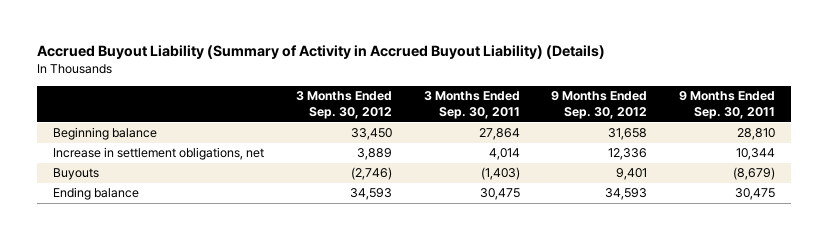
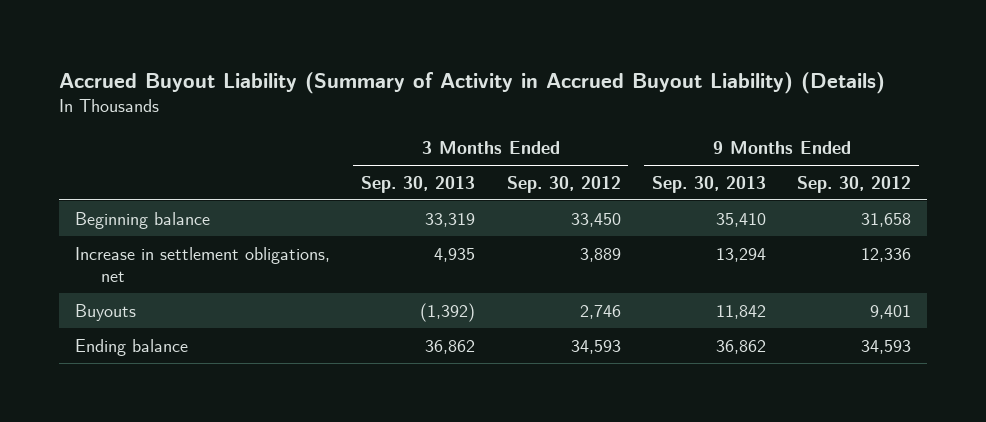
[423,91,520,120] 3 Months Ended Sep. 30, 2011 -> none
[679,91,776,120] 9 Months Ended Sep. 30, 2011 -> none
none -> [361,175,476,193] Sep. 30, 2013
none -> [651,175,766,193] Sep. 30, 2013
[350,167,392,181] (2,746) -> [579,304,621,319] 2,746

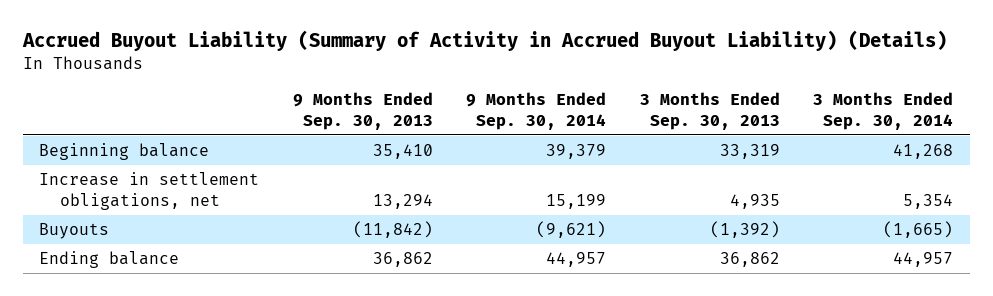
[506,175,621,193] Sep. 30, 2012 -> none
[797,175,912,193] Sep. 30, 2012 -> none
none -> [466,92,607,130] 9 Months Ended Sep. 30, 2014
none -> [813,92,954,130] 3 Months Ended Sep. 30, 2014
[715,304,766,319] 11,842 -> [352,221,433,239] (11,842)

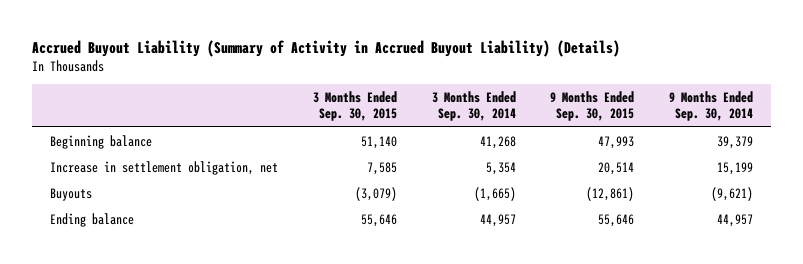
[292,92,433,130] 9 Months Ended Sep. 30, 2013 -> none
[639,92,780,130] 3 Months Ended Sep. 30, 2013 -> none
none -> [312,91,397,122] 3 Months Ended Sep. 30, 2015
none -> [550,91,635,122] 9 Months Ended Sep. 30, 2015
[39,172,260,210] Increase in settlement obligations, net -> [49,160,278,175] Increase in settlement obligation, net

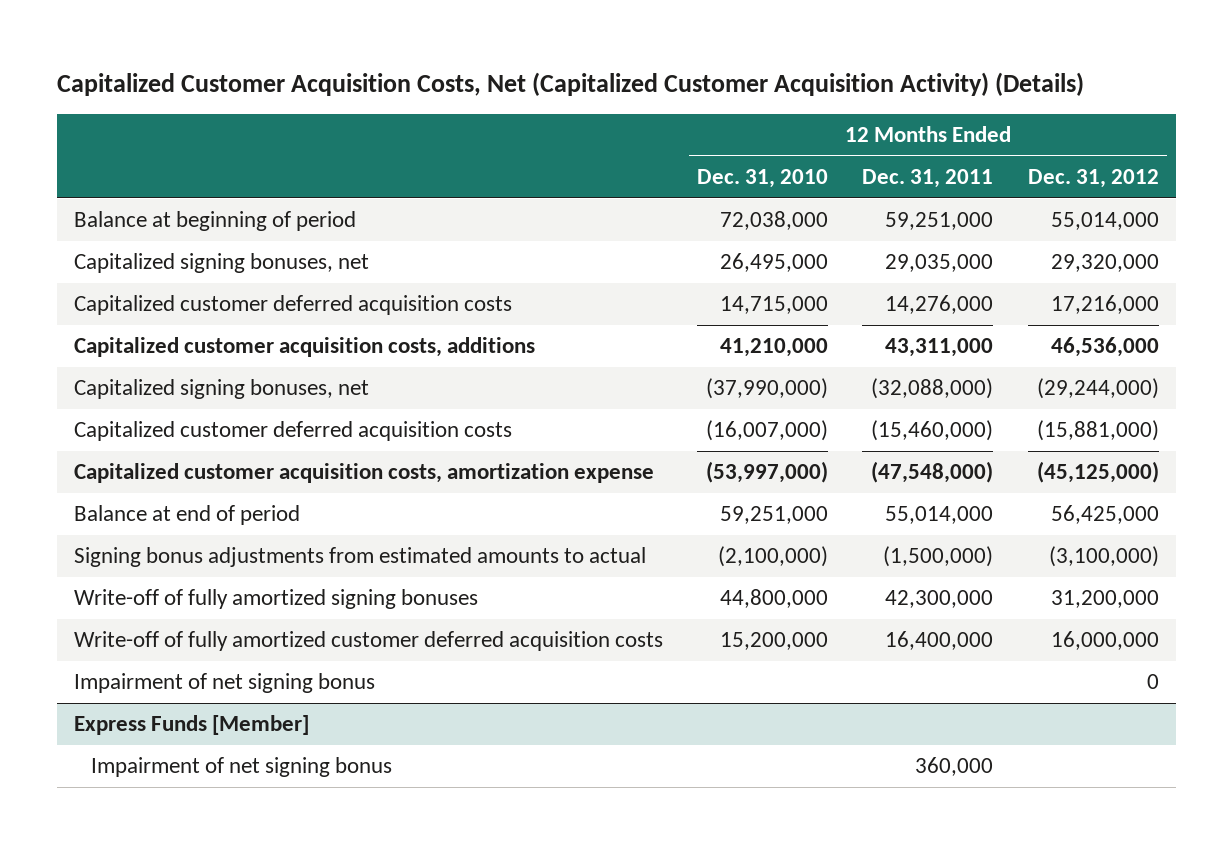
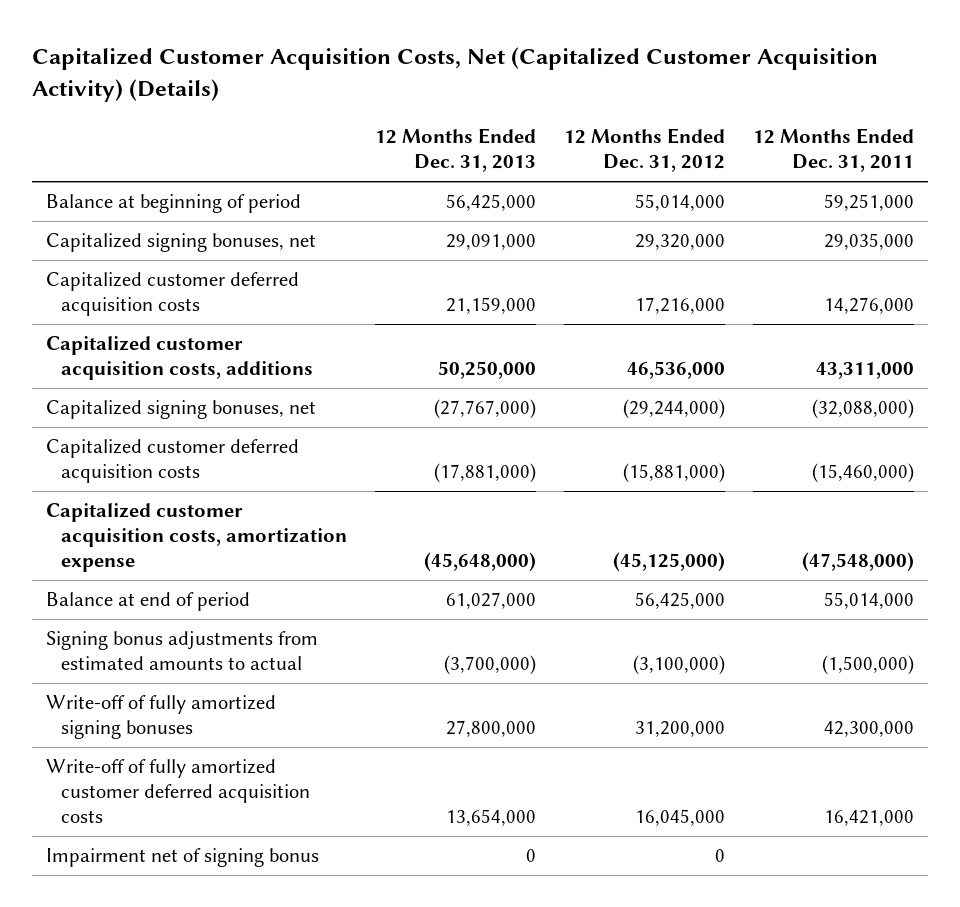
[697,169,829,189] Dec. 31, 2010 -> none
none -> [375,128,537,173] 12 Months Ended Dec. 31, 2013
[73,715,309,736] Express Funds [Member] -> none
[90,757,392,778] Impairment of net signing bonus -> none
[885,631,994,651] 16,400,000 -> [823,809,914,826] 16,421,000
[1050,631,1159,651] 16,000,000 -> [634,808,725,826] 16,045,000
[73,673,375,694] Impairment of net signing bonus -> [46,848,320,868] Impairment net of signing bonus

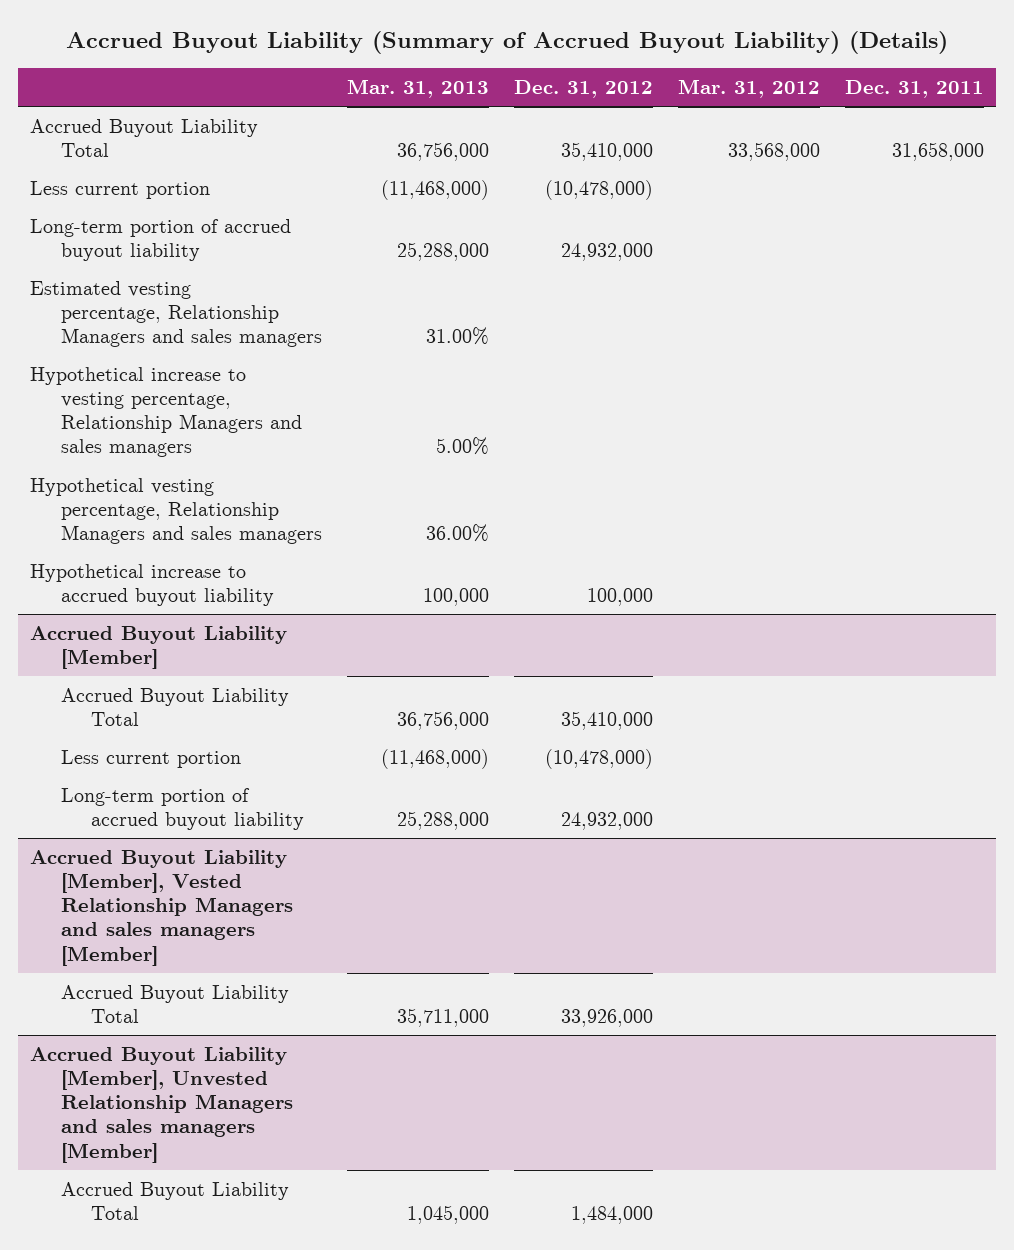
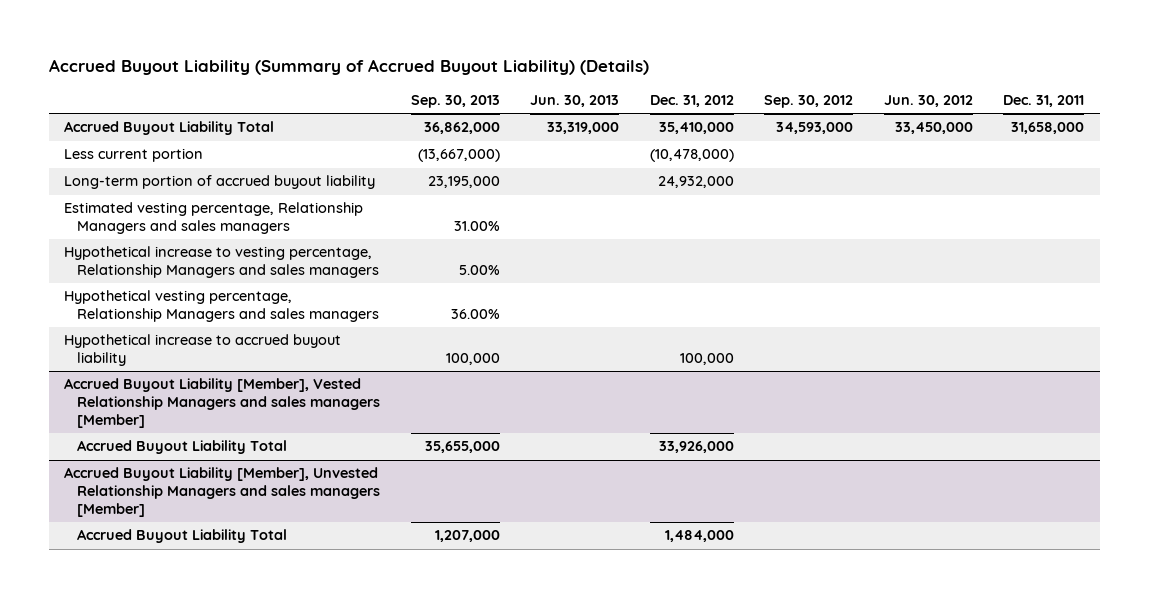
[346,78,489,98] Mar. 31, 2013 -> none
[677,78,820,98] Mar. 31, 2012 -> none
none -> [410,95,500,109] Sep. 30, 2013
none -> [530,95,620,108] Jun. 30, 2013
none -> [764,95,854,109] Sep. 30, 2012
none -> [883,95,973,108] Jun. 30, 2012
[30,625,288,670] Accrued Buyout Liability [Member] -> none
[60,687,289,727] Accrued Buyout Liability Total -> none
[60,749,241,768] Less current portion -> none
[60,787,304,831] Long-term portion of accrued buyout liability -> none

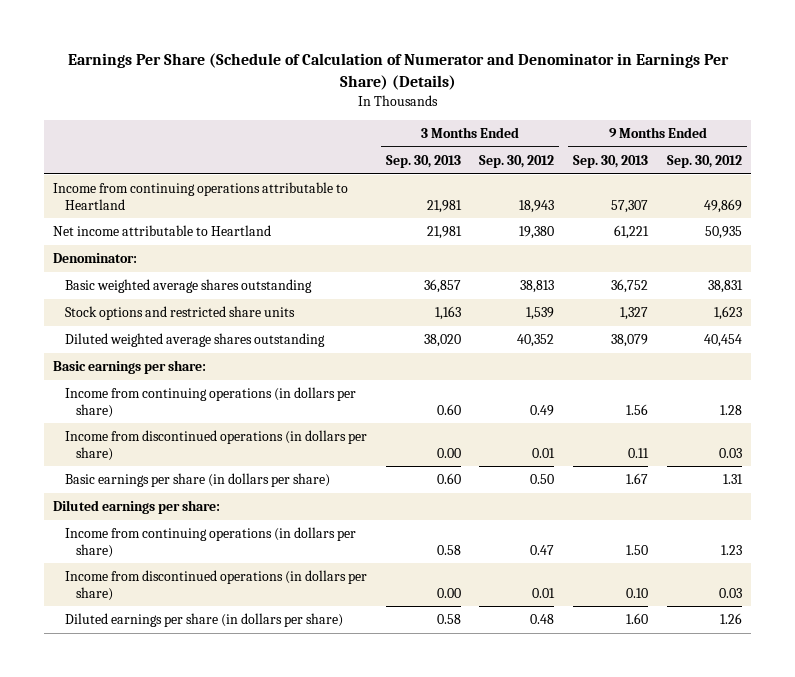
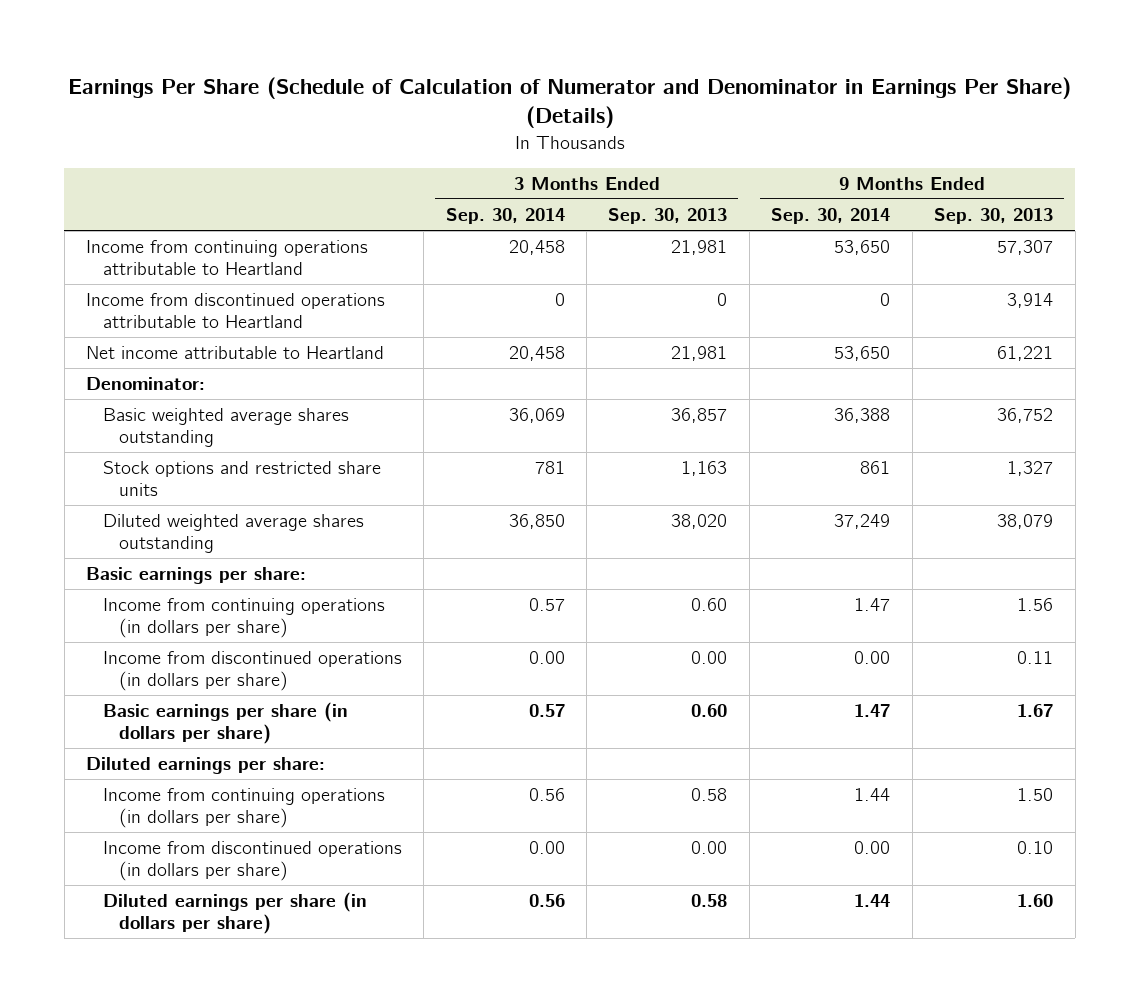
[479,154,555,168] Sep. 30, 2012 -> none
[667,154,743,168] Sep. 30, 2012 -> none
none -> [445,208,565,225] Sep. 30, 2014
none -> [771,208,891,225] Sep. 30, 2014
none -> [86,293,386,329] Income from discontinued operations attributable to Heartland

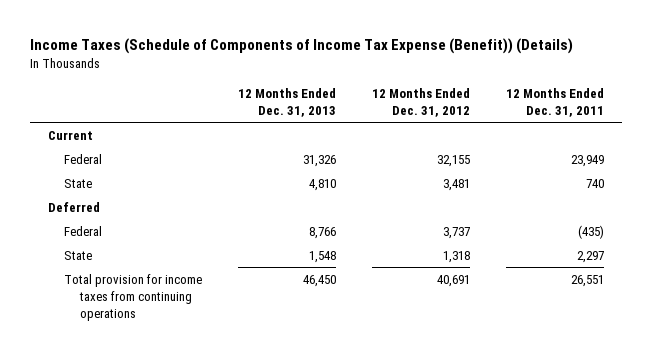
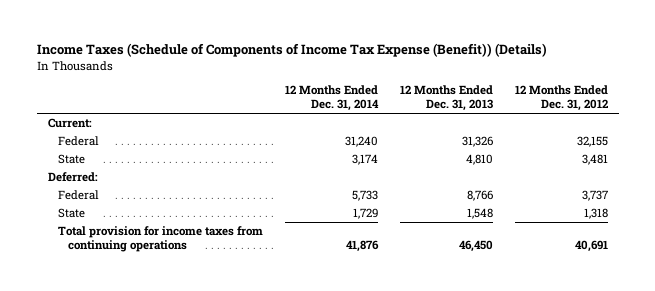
[505,87,604,117] 12 Months Ended Dec. 31, 2011 -> none
none -> [284,85,379,112] 12 Months Ended Dec. 31, 2014
[47,130,93,140] Current -> [47,118,92,129] Current:
[47,201,100,212] Deferred -> [47,172,98,183] Deferred:

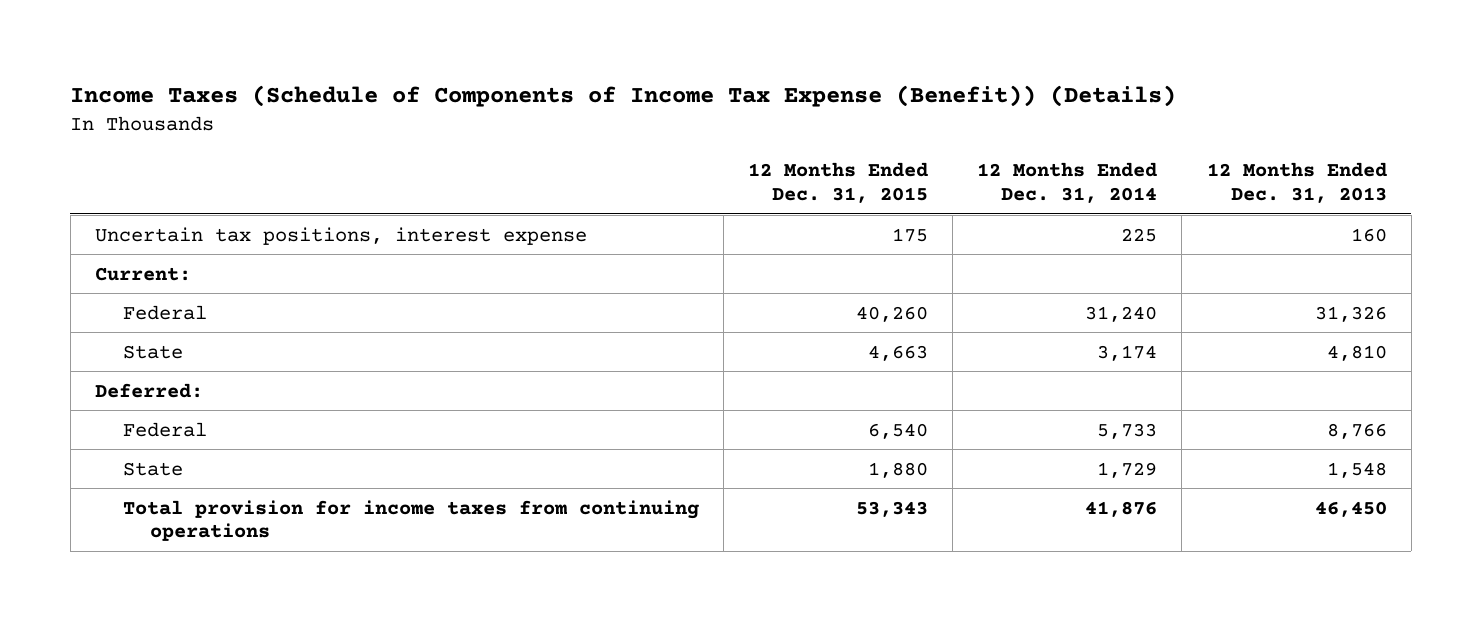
[514,85,608,112] 12 Months Ended Dec. 31, 2012 -> none
none -> [747,162,928,204] 12 Months Ended Dec. 31, 2015
none -> [94,226,587,245] Uncertain tax positions, interest expense

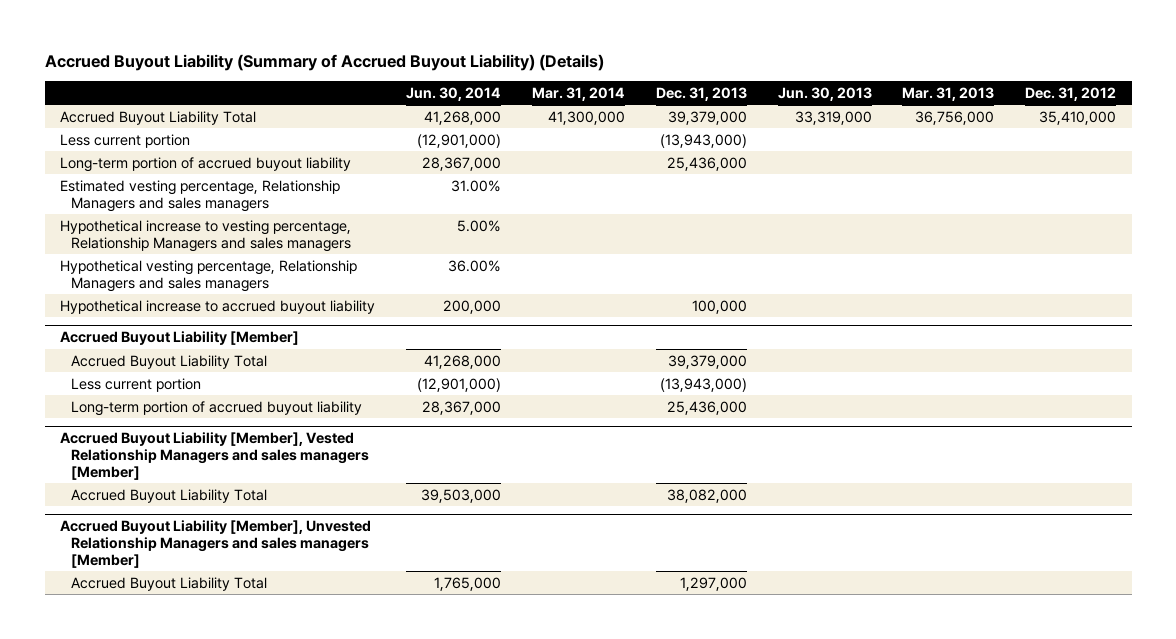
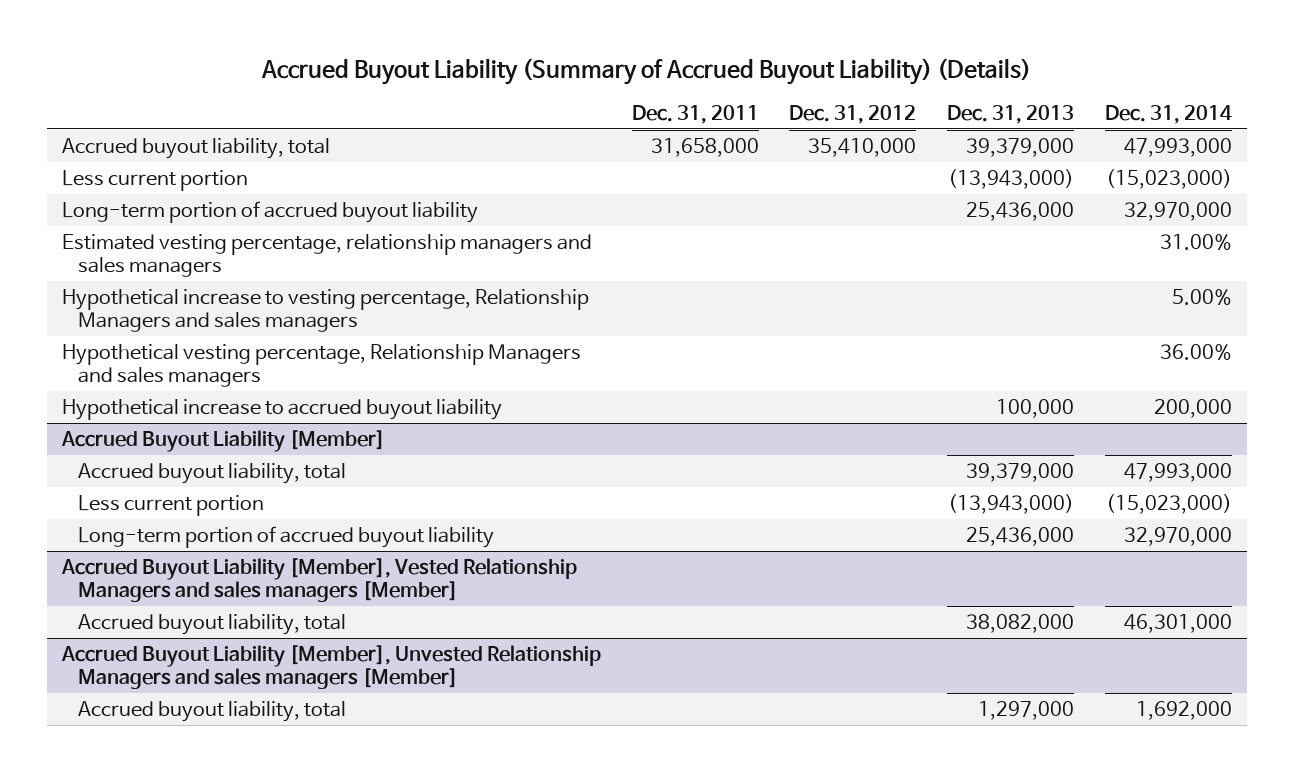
[405,86,501,101] Jun. 30, 2014 -> none
[531,86,625,101] Mar. 31, 2014 -> none
[777,86,872,101] Jun. 30, 2013 -> none
[902,86,995,101] Mar. 31, 2013 -> none
none -> [631,104,759,124] Dec. 31, 2011
none -> [1104,104,1232,124] Dec. 31, 2014
[59,110,256,125] Accrued Buyout Liability Total -> [61,137,330,159] Accrued buyout liability, total
[59,179,340,212] Estimated vesting percentage, Relationship Managers and sales managers -> [61,233,592,277] Estimated vesting percentage, relationship managers and sales managers
[71,354,268,369] Accrued Buyout Liability Total -> [78,462,347,484] Accrued buyout liability, total
[71,488,268,503] Accrued Buyout Liability Total -> [78,613,347,635] Accrued buyout liability, total
[71,576,268,591] Accrued Buyout Liability Total -> [78,700,347,722] Accrued buyout liability, total

